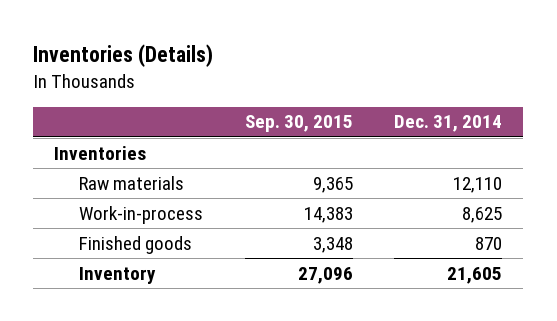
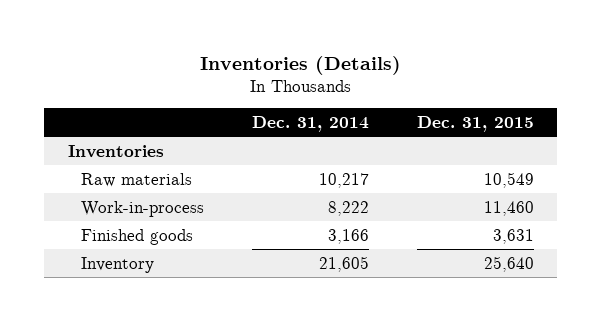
[244,115,353,133] Sep. 30, 2015 -> none
none -> [416,116,534,133] Dec. 31, 2015
[453,176,503,193] 12,110 -> [318,172,369,188] 10,217
[462,206,503,223] 8,625 -> [327,200,369,216] 8,222
[475,236,503,250] 870 -> [327,228,369,244] 3,166

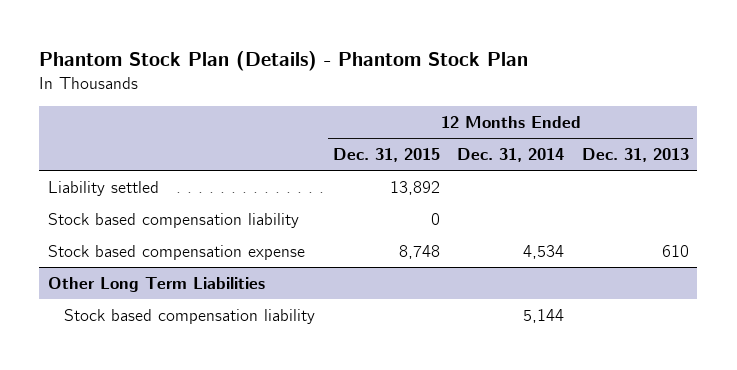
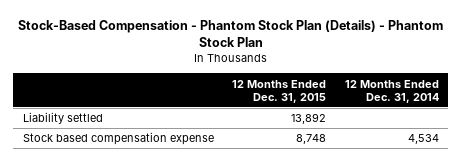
[39,50,529,71] Phantom Stock Plan (Details) - Phantom Stock Plan -> [17,20,443,48] Stock-Based Compensation - Phantom Stock Plan (Details) - Phantom Stock Plan
[581,148,689,163] Dec. 31, 2013 -> none
[47,212,299,228] Stock based compensation liability -> none
[47,276,265,292] Other Long Term Liabilities -> none
[64,308,316,324] Stock based compensation liability -> none

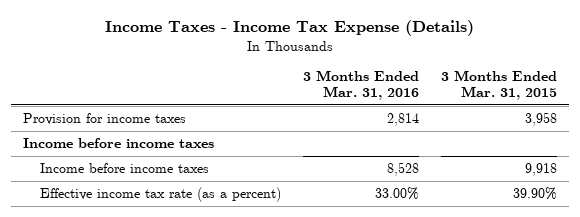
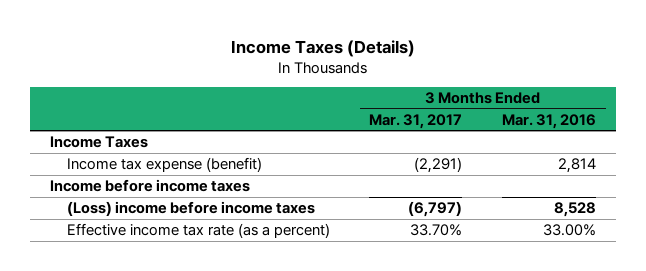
[104,20,474,37] Income Taxes - Income Tax Expense (Details) -> [230,39,415,57] Income Taxes (Details)
[441,70,558,100] 3 Months Ended Mar. 31, 2015 -> none
none -> [369,113,463,129] Mar. 31, 2017
none -> [49,136,148,149] Income Taxes
[22,112,186,125] Provision for income taxes -> [66,157,262,173] Income tax expense (benefit)
[39,162,209,173] Income before income taxes -> [66,201,315,217] (Loss) income before income taxes

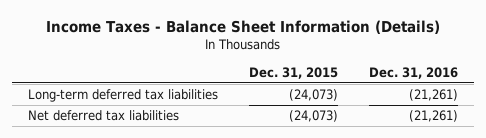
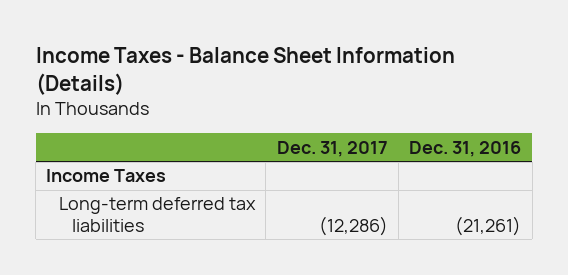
[248,66,338,79] Dec. 31, 2015 -> none
none -> [276,140,388,157] Dec. 31, 2017
none -> [46,169,167,183] Income Taxes
[27,110,179,122] Net deferred tax liabilities -> none

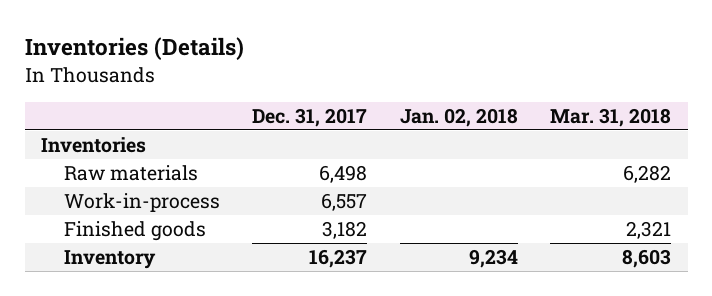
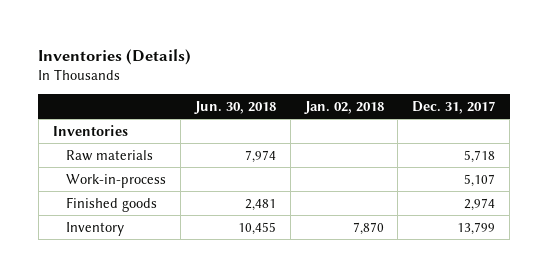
[550,107,672,127] Mar. 31, 2018 -> none
none -> [193,101,276,115] Jun. 30, 2018
[319,165,368,184] 6,498 -> [464,149,496,163] 5,718
[321,193,368,212] 6,557 -> [464,173,496,187] 5,107
[322,221,368,240] 3,182 -> [464,197,496,211] 2,974
[309,249,368,269] 16,237 -> [457,221,496,235] 13,799
[468,249,518,269] 9,234 -> [352,221,384,235] 7,870

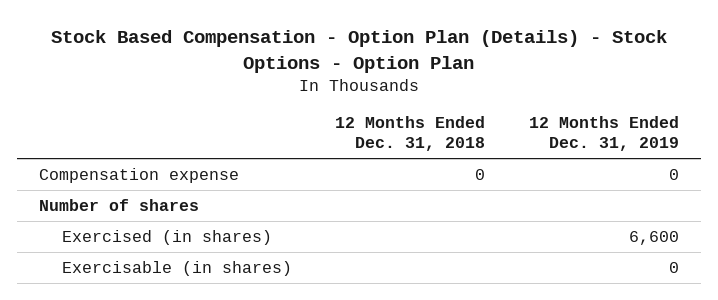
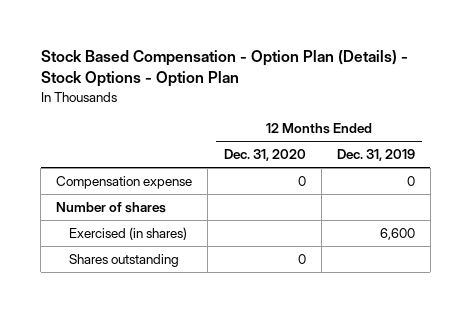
[335,116,486,152] 12 Months Ended Dec. 31, 2018 -> none
none -> [223,149,306,162] Dec. 31, 2020
[61,260,292,276] Exercisable (in shares) -> none
none -> [69,253,180,267] Shares outstanding

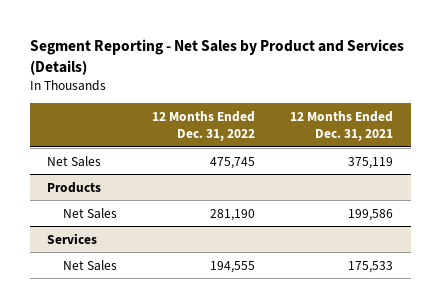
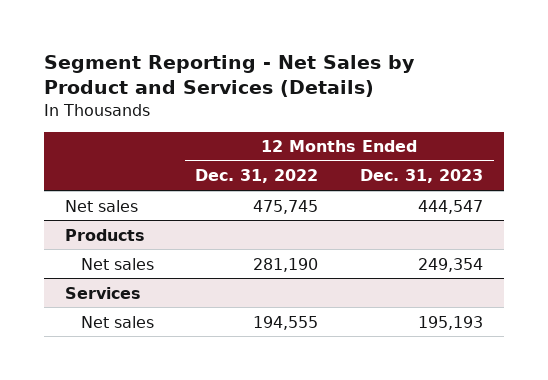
[290,111,394,142] 12 Months Ended Dec. 31, 2021 -> none
none -> [360,169,484,184] Dec. 31, 2023
[47,155,102,167] Net Sales -> [65,199,139,212] Net sales
[62,207,117,219] Net Sales -> [80,257,154,270] Net sales
[62,259,117,271] Net Sales -> [80,315,154,328] Net sales

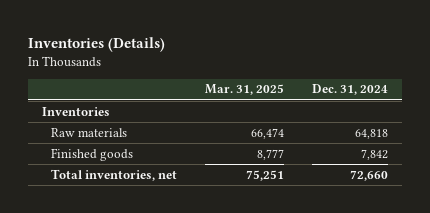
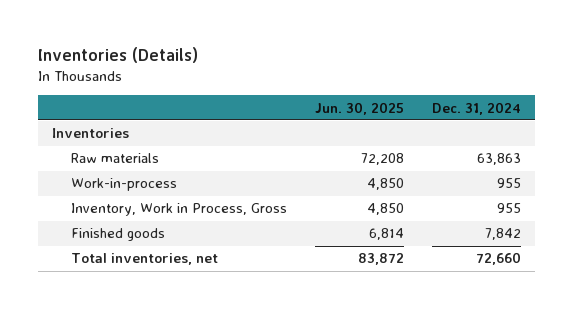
[205,84,285,96] Mar. 31, 2025 -> none
none -> [314,101,404,115] Jun. 30, 2025
[355,128,389,139] 64,818 -> [476,153,521,166] 63,863
none -> [70,178,177,192] Work-in-process
none -> [70,203,287,217] Inventory, Work in Process, Gross

